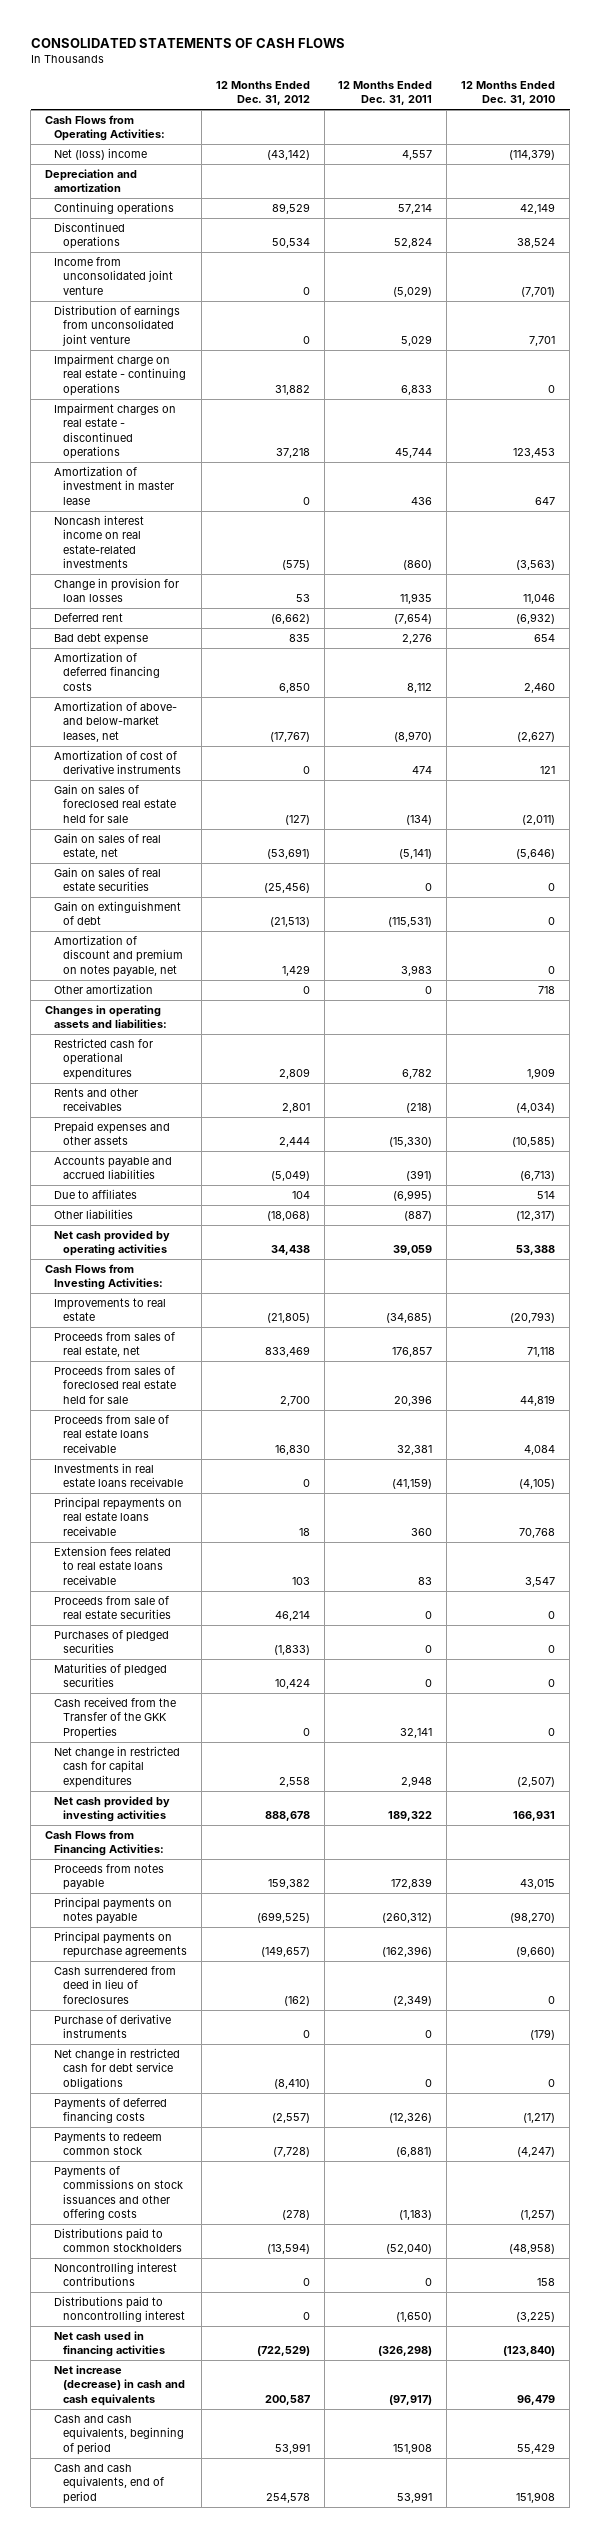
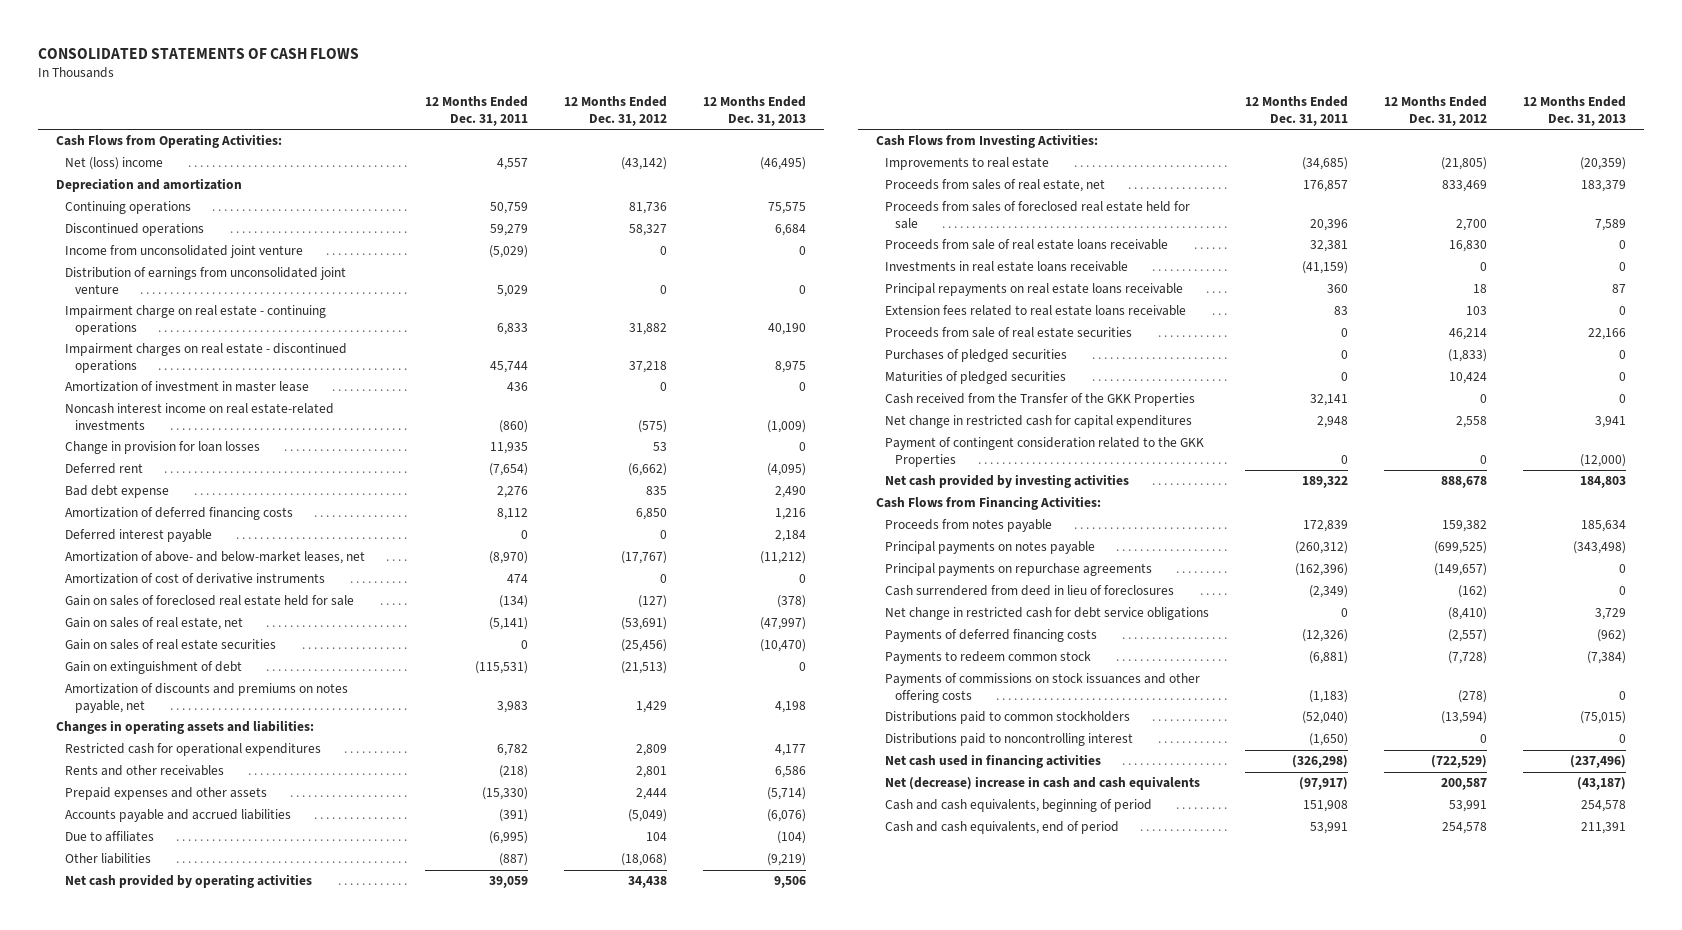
[461,80,556,106] 12 Months Ended Dec. 31, 2010 -> none
none -> [702,95,806,126] 12 Months Ended Dec. 31, 2013
[271,203,310,215] 89,529 -> [629,202,668,215] 81,736
[398,204,433,215] 57,214 -> [490,202,529,215] 50,759
[271,238,310,249] 50,534 -> [629,224,668,237] 58,327
[394,238,433,249] 52,824 -> [490,224,529,237] 59,279
none -> [65,529,213,543] Deferred interest payable
[54,984,154,995] Other amortization -> none
[54,935,183,977] Amortization of discount and premium on notes payable, net -> [65,683,349,714] Amortization of discounts and premiums on notes payable, net
none -> [885,437,1205,468] Payment of contingent consideration related to the GKK Properties
[54,2014,172,2039] Purchase of derivative instruments -> none
[54,2262,178,2287] Noncontrolling interest contributions -> none
[54,2365,185,2406] Net increase (decrease) in cash and cash equivalents -> [885,776,1201,791] Net (decrease) increase in cash and cash equivalents

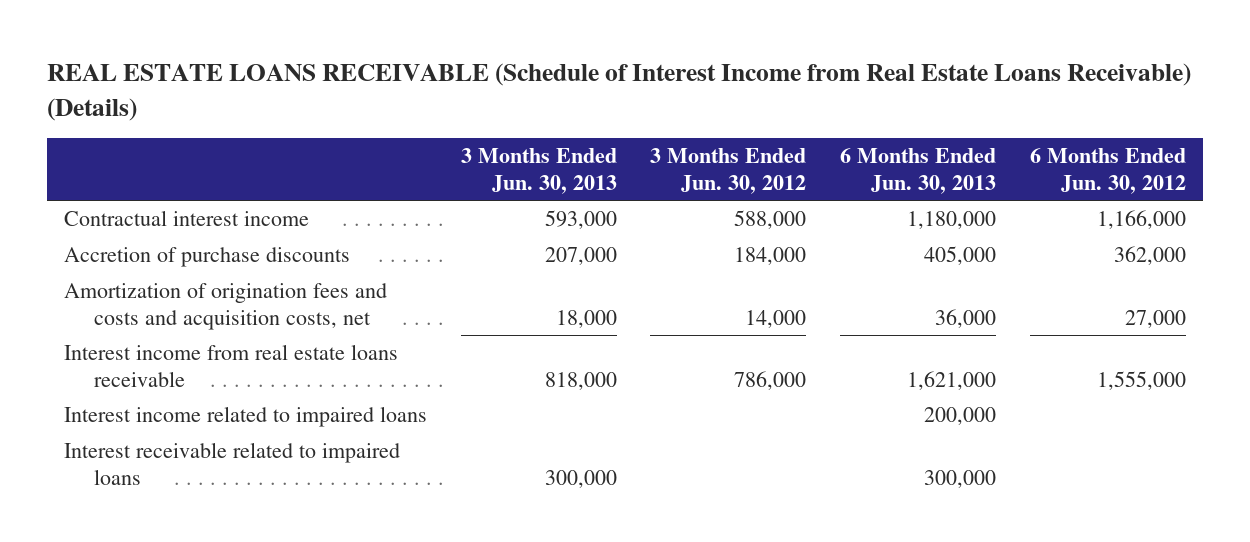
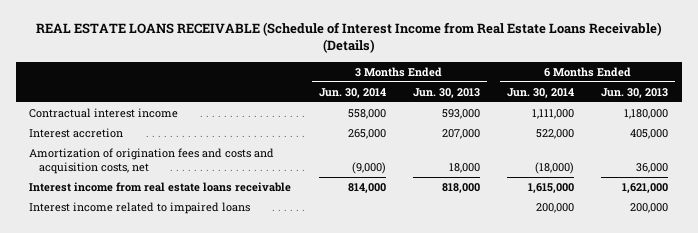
[650,148,807,194] 3 Months Ended Jun. 30, 2012 -> none
[1029,148,1186,194] 6 Months Ended Jun. 30, 2012 -> none
none -> [318,87,386,98] Jun. 30, 2014
none -> [507,87,575,98] Jun. 30, 2014
[63,247,350,268] Accretion of purchase discounts -> [29,128,124,139] Interest accretion
[63,442,400,485] Interest receivable related to impaired loans -> none

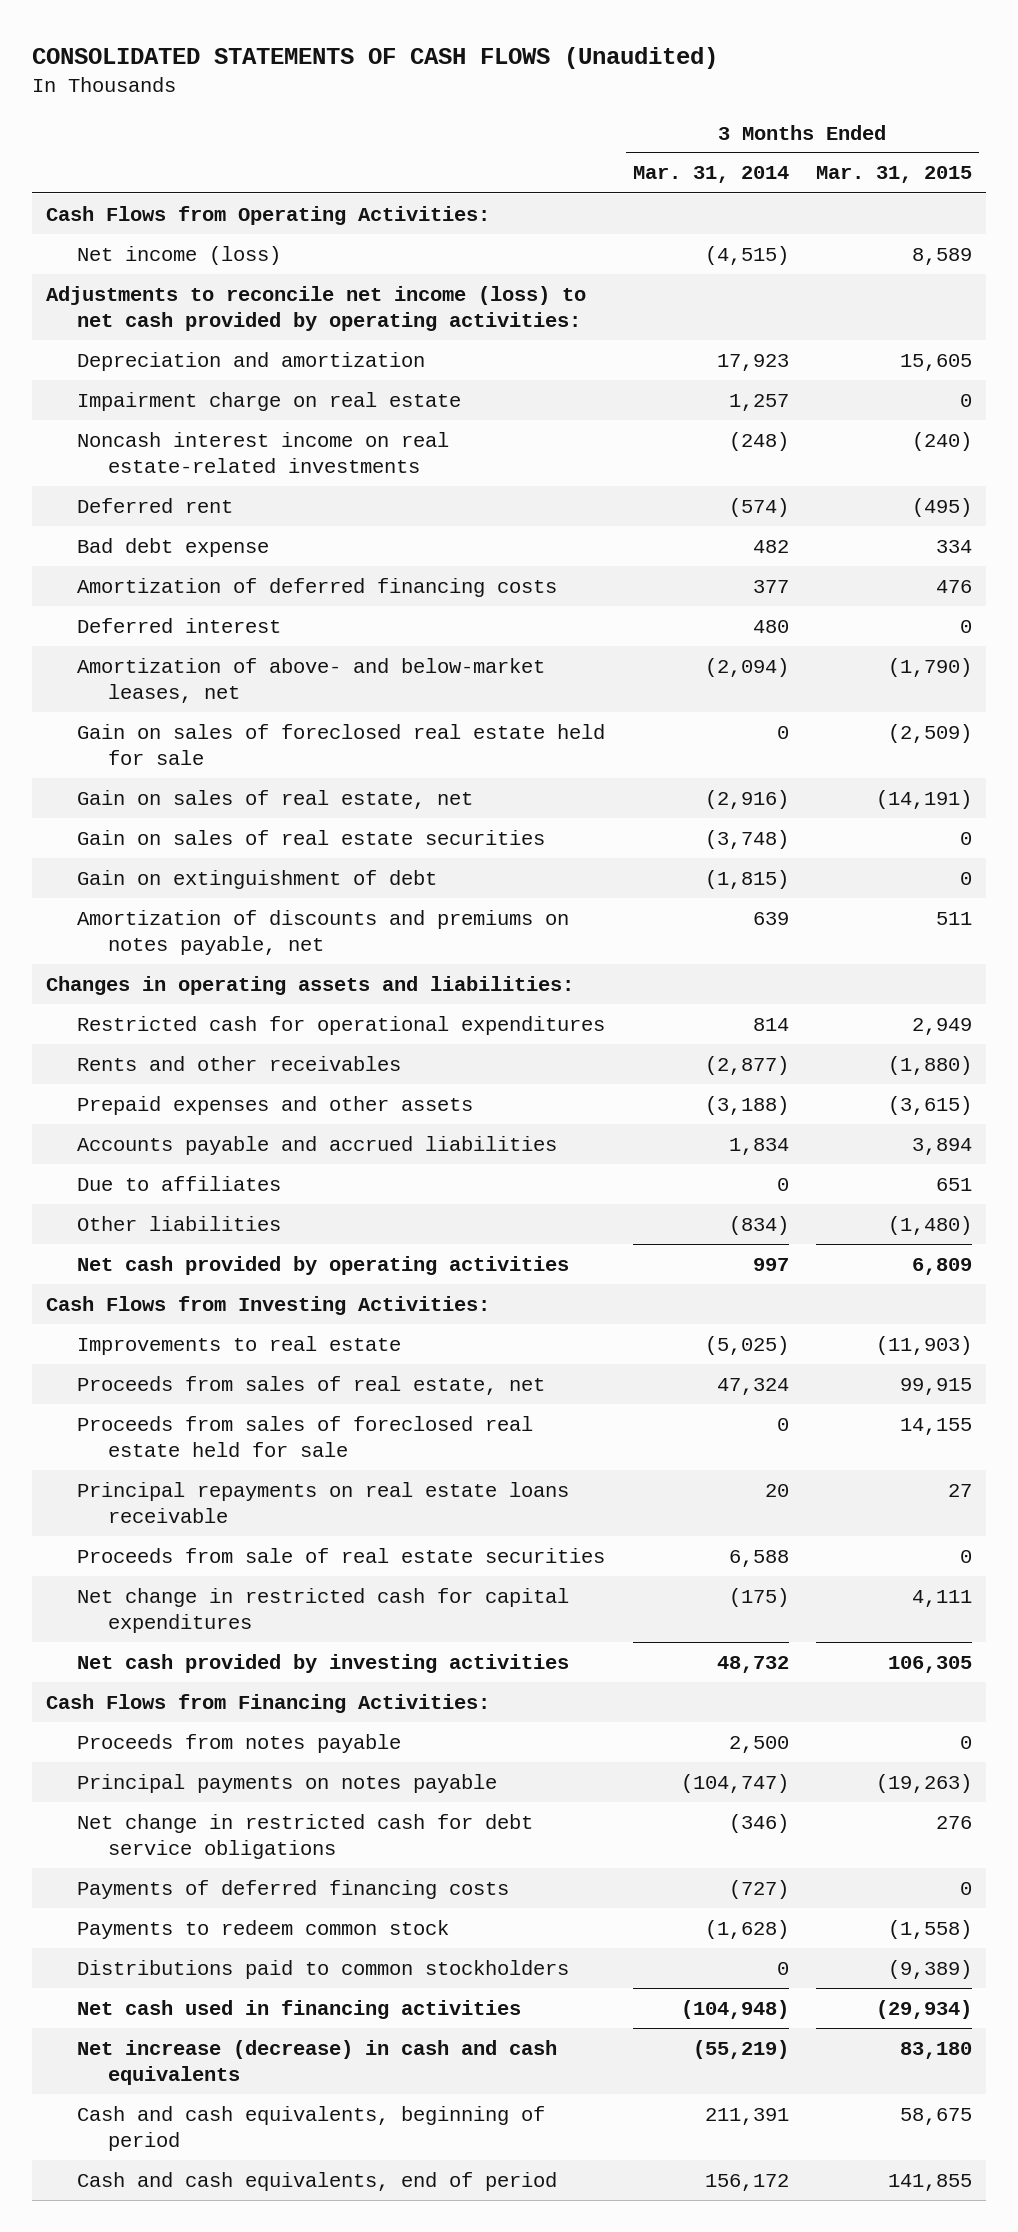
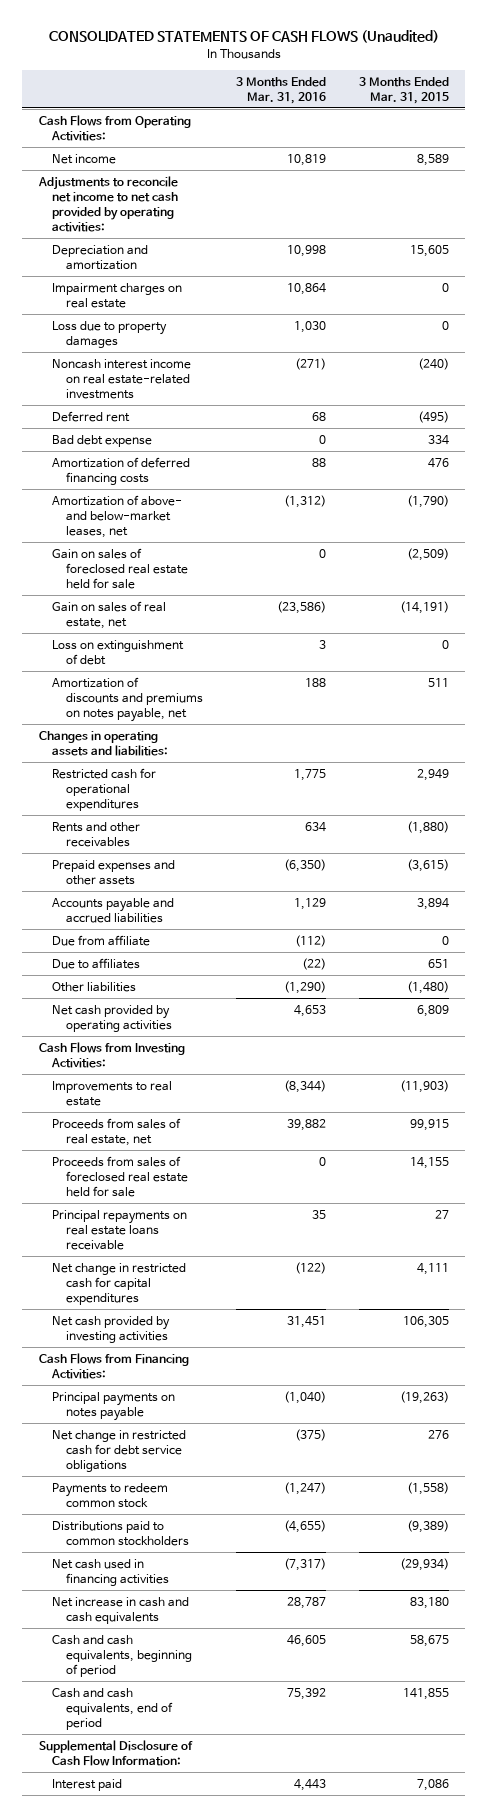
[632,166,789,184] Mar. 31, 2014 -> none
none -> [235,76,326,104] 3 Months Ended Mar. 31, 2016
[76,245,281,265] Net income (loss) -> [52,153,117,164] Net income
[45,285,586,331] Adjustments to reconcile net income (loss) to net cash provided by operating activities: -> [37,175,179,232] Adjustments to reconcile net income to net cash provided by operating activities:
[76,391,461,411] Impairment charge on real estate -> [52,282,183,308] Impairment charges on real estate
none -> [52,320,168,348] Loss due to property damages
[76,617,281,633] Deferred interest -> none
[76,829,545,845] Gain on sales of real estate securities -> none
[76,869,437,889] Gain on extinguishment of debt -> [52,639,185,665] Loss on extinguishment of debt
none -> [52,934,151,946] Due from affiliate
[76,1547,605,1563] Proceeds from sale of real estate securities -> none
[76,1733,401,1753] Proceeds from notes payable -> none
[76,1879,509,1899] Payments of deferred financing costs -> none
[76,2039,557,2085] Net increase (decrease) in cash and cash equivalents -> [52,1596,190,1624] Net increase in cash and cash equivalents
none -> [38,1739,193,1766] Supplemental Disclosure of Cash Flow Information:
none -> [52,1778,123,1791] Interest paid

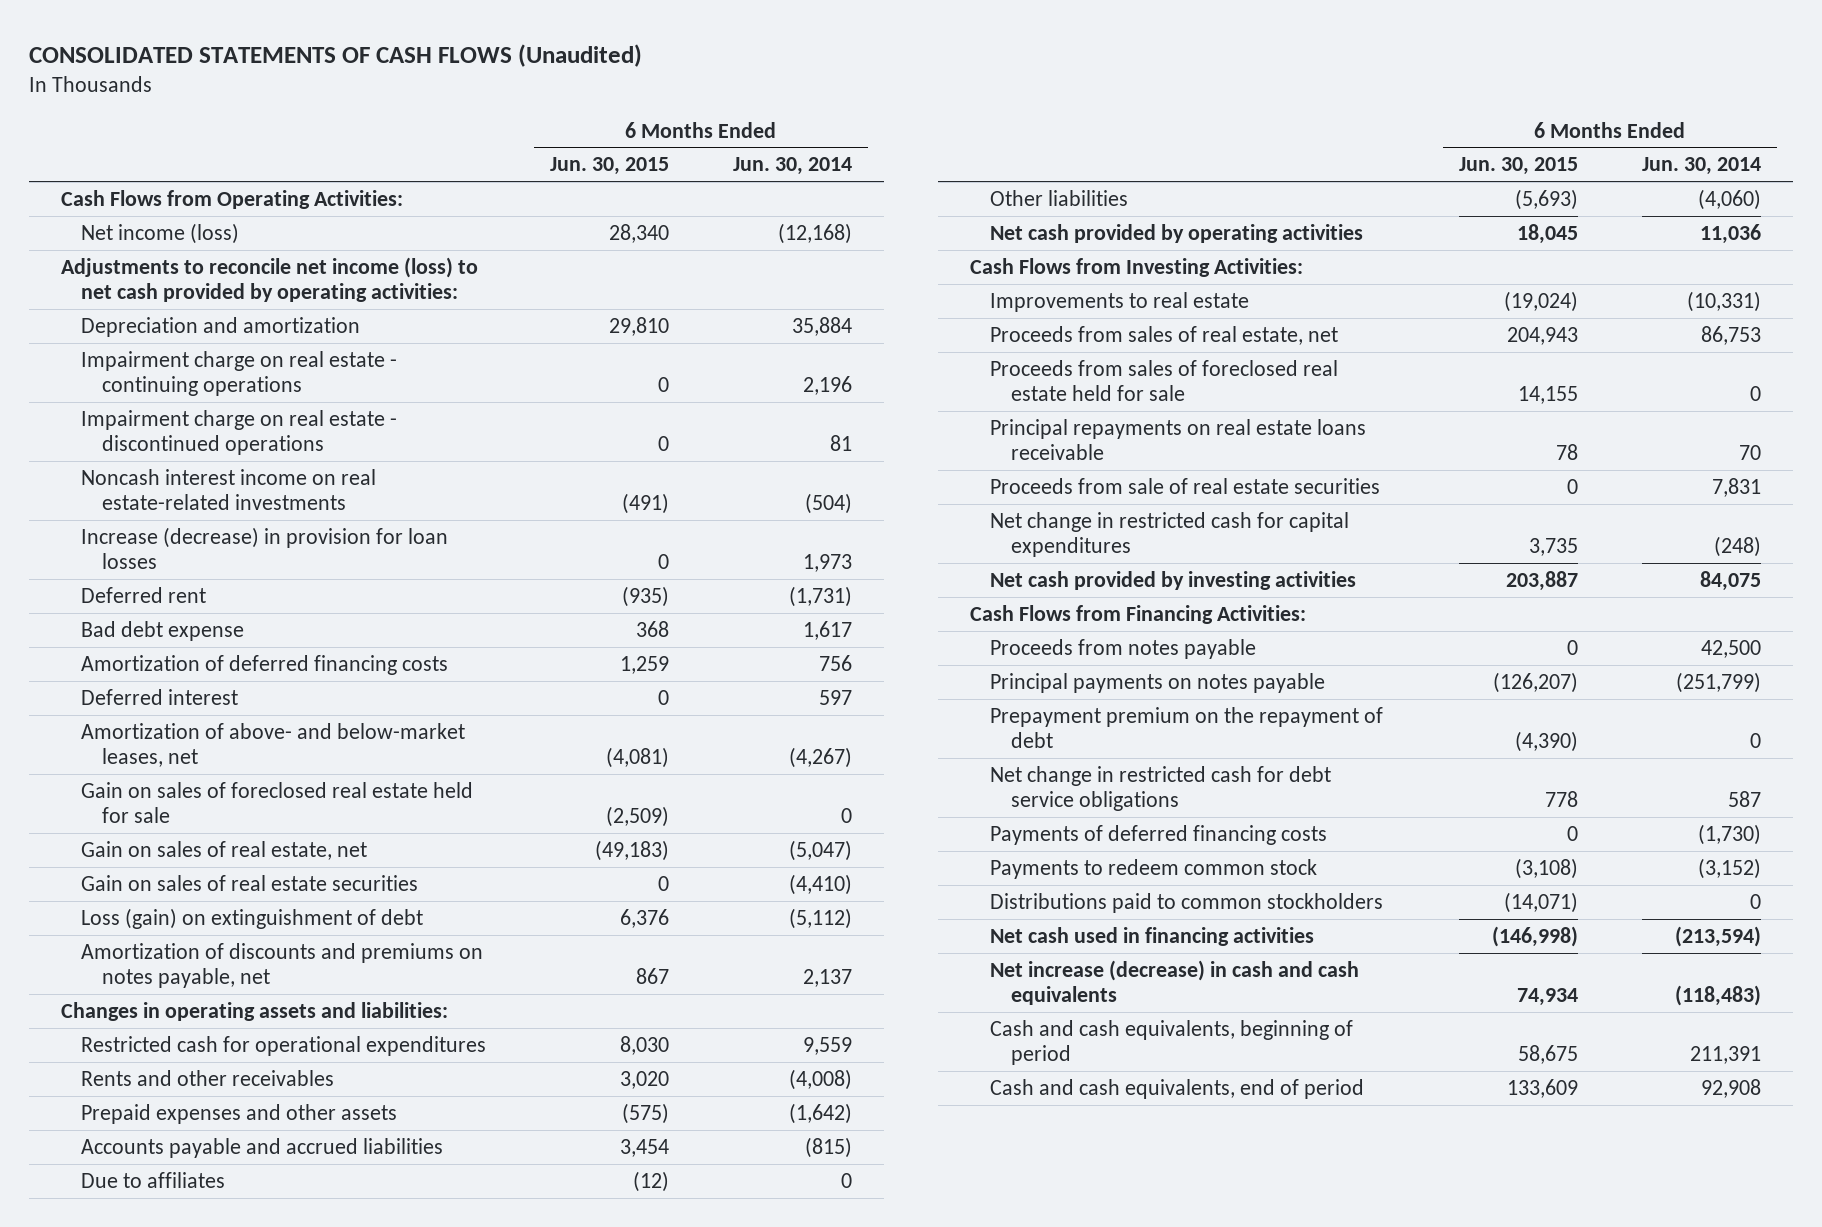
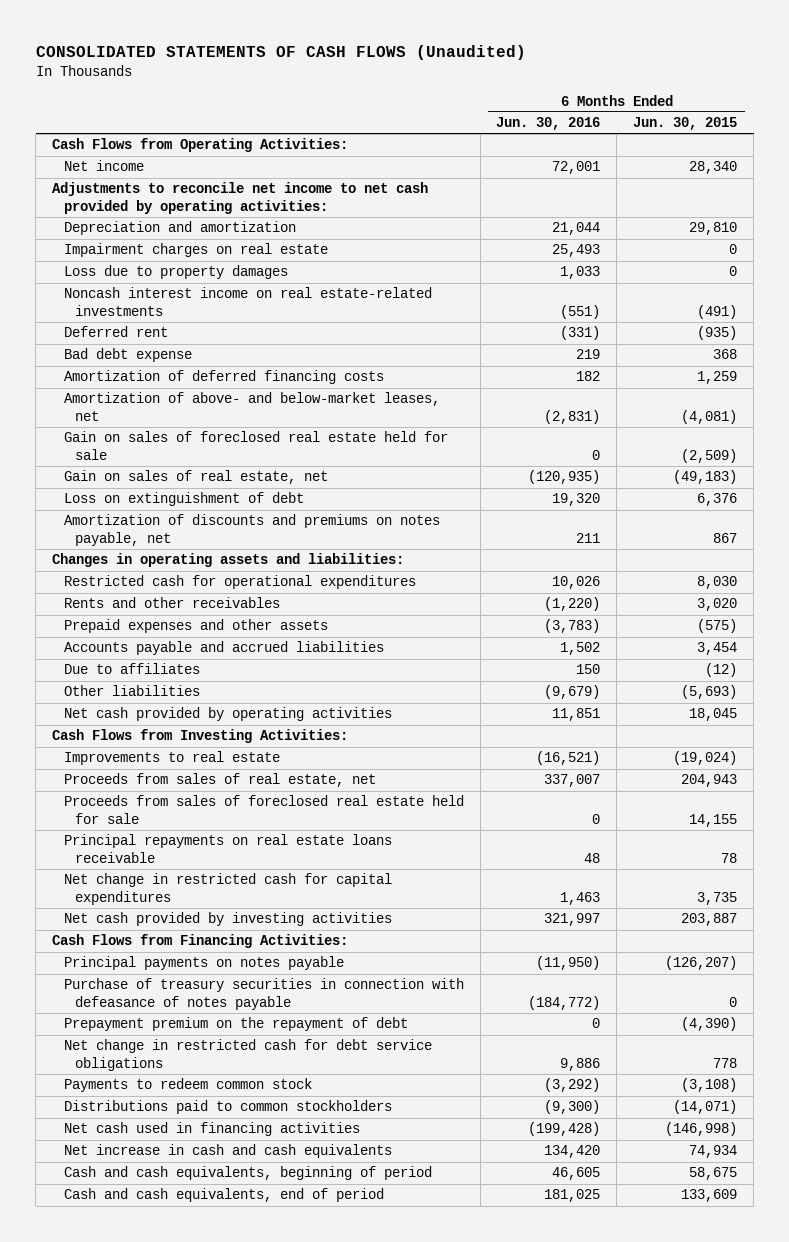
[732,157,852,176] Jun. 30, 2014 -> none
none -> [496,117,601,131] Jun. 30, 2016
[81,222,240,244] Net income (loss) -> [63,160,144,172] Net income
[60,256,478,303] Adjustments to reconcile net income (loss) to net cash provided by operating activities: -> [52,182,429,214] Adjustments to reconcile net income to net cash provided by operating activities:
[81,409,398,456] Impairment charge on real estate - discontinued operations -> none
[81,350,398,397] Impairment charge on real estate - continuing operations -> [63,243,328,258] Impairment charges on real estate
none -> [63,265,288,280] Loss due to property damages
[81,526,449,570] Increase (decrease) in provision for loan losses -> none
[81,688,239,705] Deferred interest -> none
[81,874,419,891] Gain on sales of real estate securities -> none
[81,907,424,929] Loss (gain) on extinguishment of debt -> [63,492,304,507] Loss on extinguishment of debt
[990,477,1381,494] Proceeds from sale of real estate securities -> none
[990,638,1257,659] Proceeds from notes payable -> none
none -> [63,978,464,1010] Purchase of treasury securities in connection with defeasance of notes payable
[990,824,1328,845] Payments of deferred financing costs -> none
[990,959,1360,1006] Net increase (decrease) in cash and cash equivalents -> [63,1144,392,1159] Net increase in cash and cash equivalents

